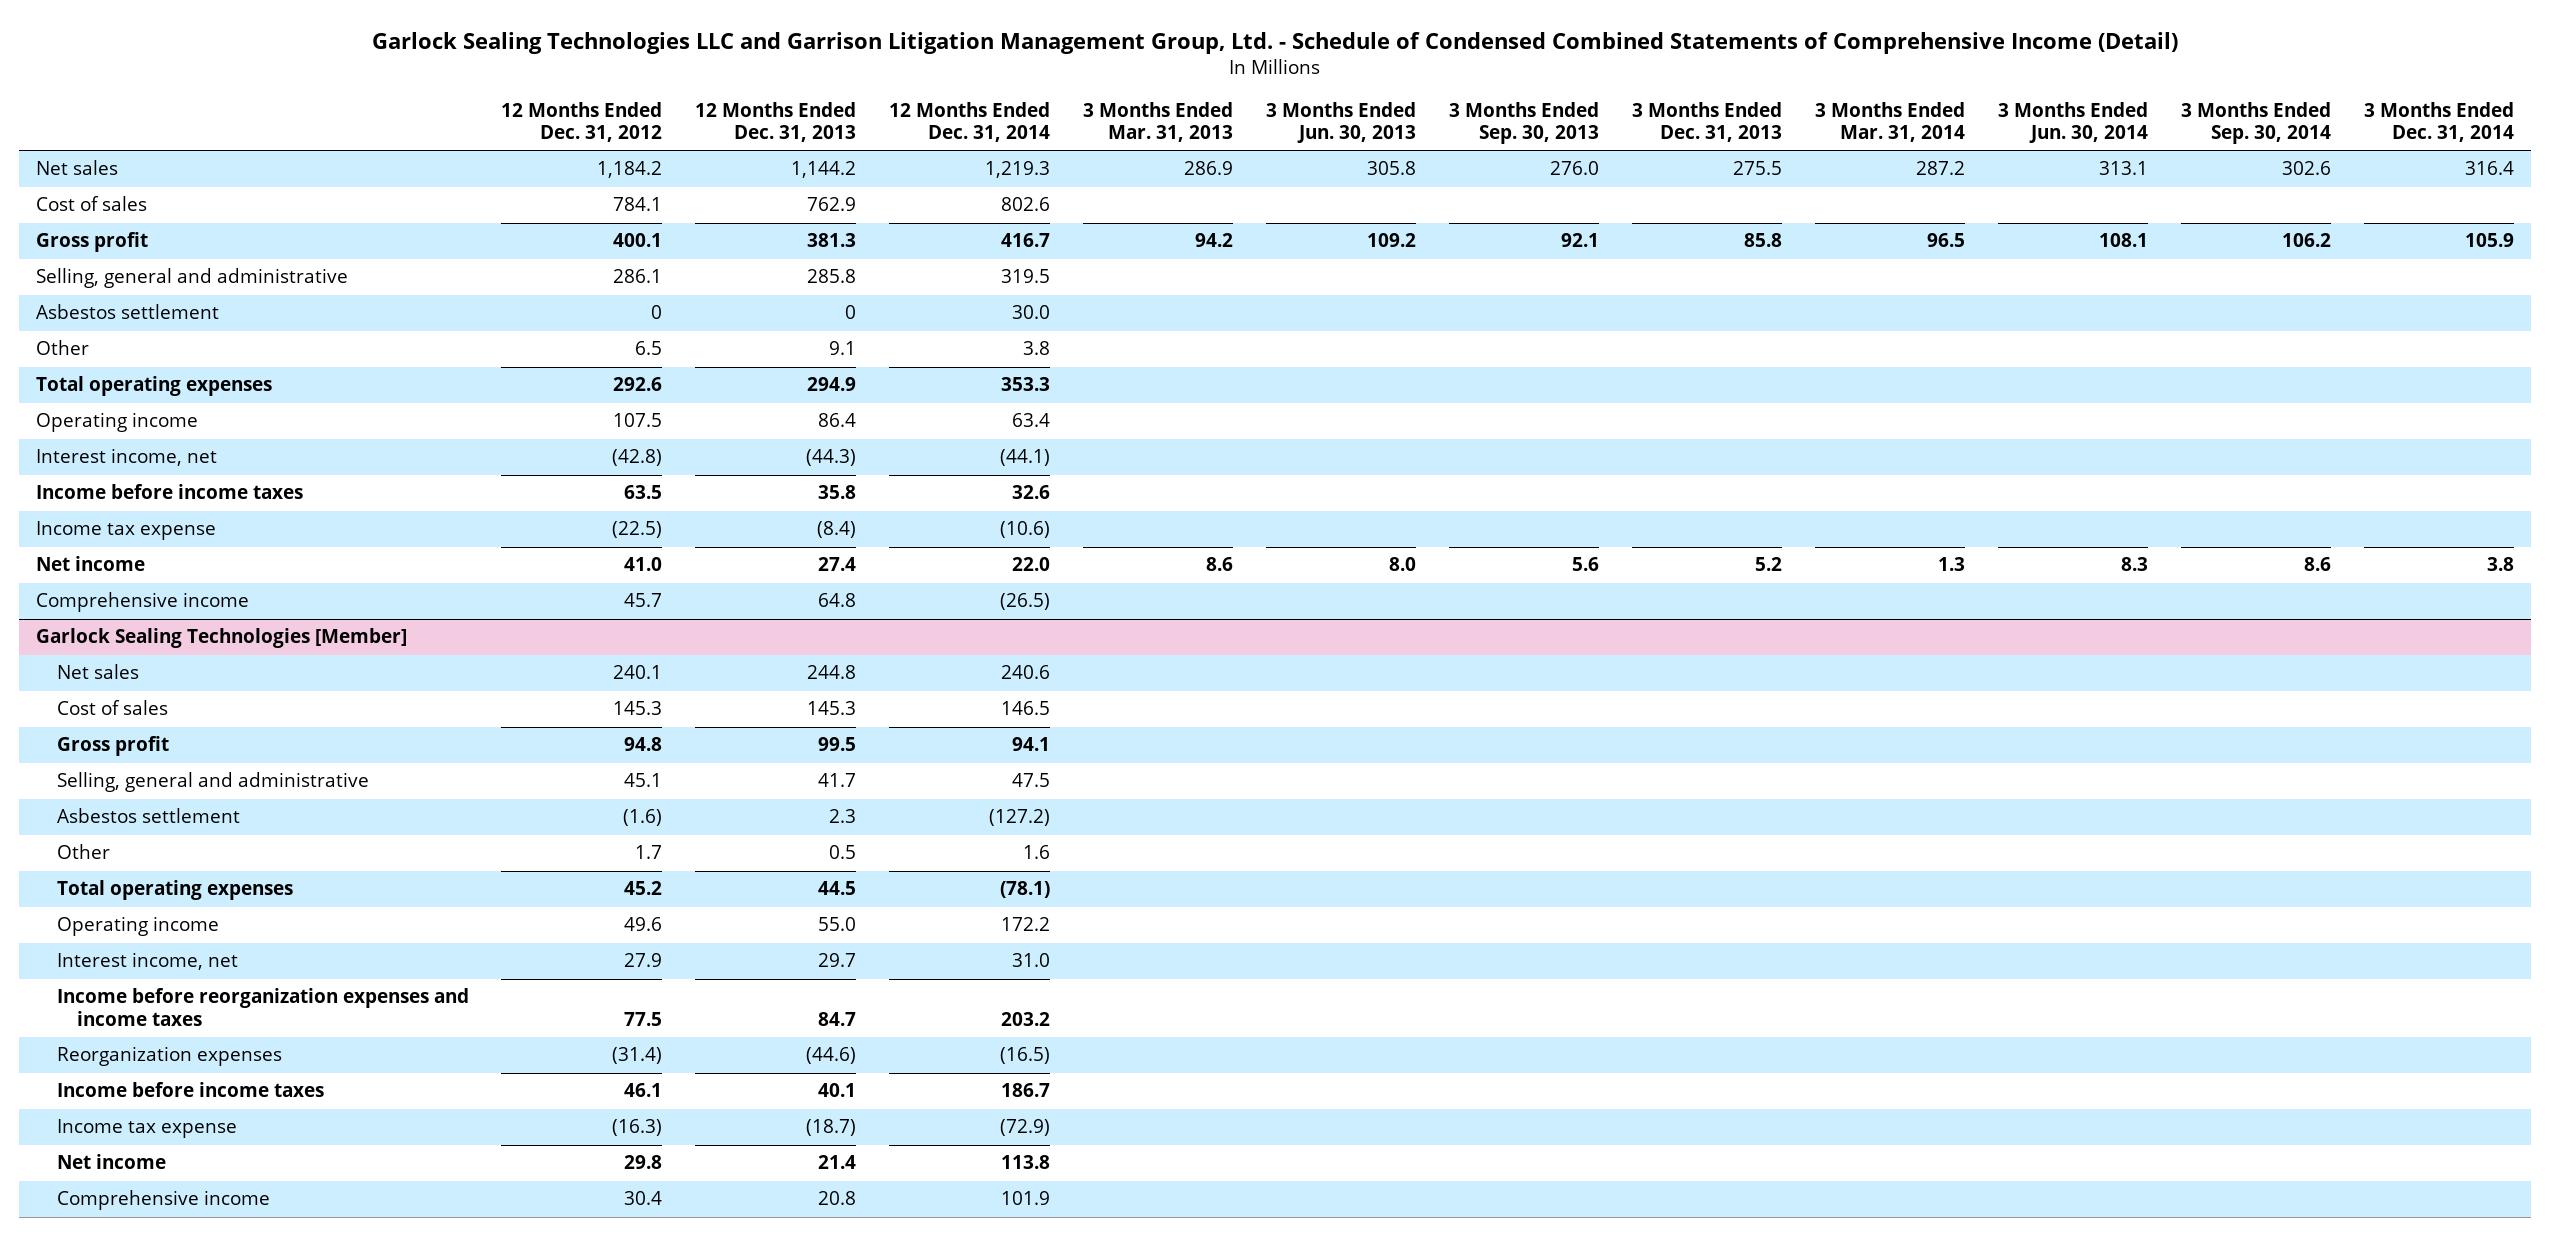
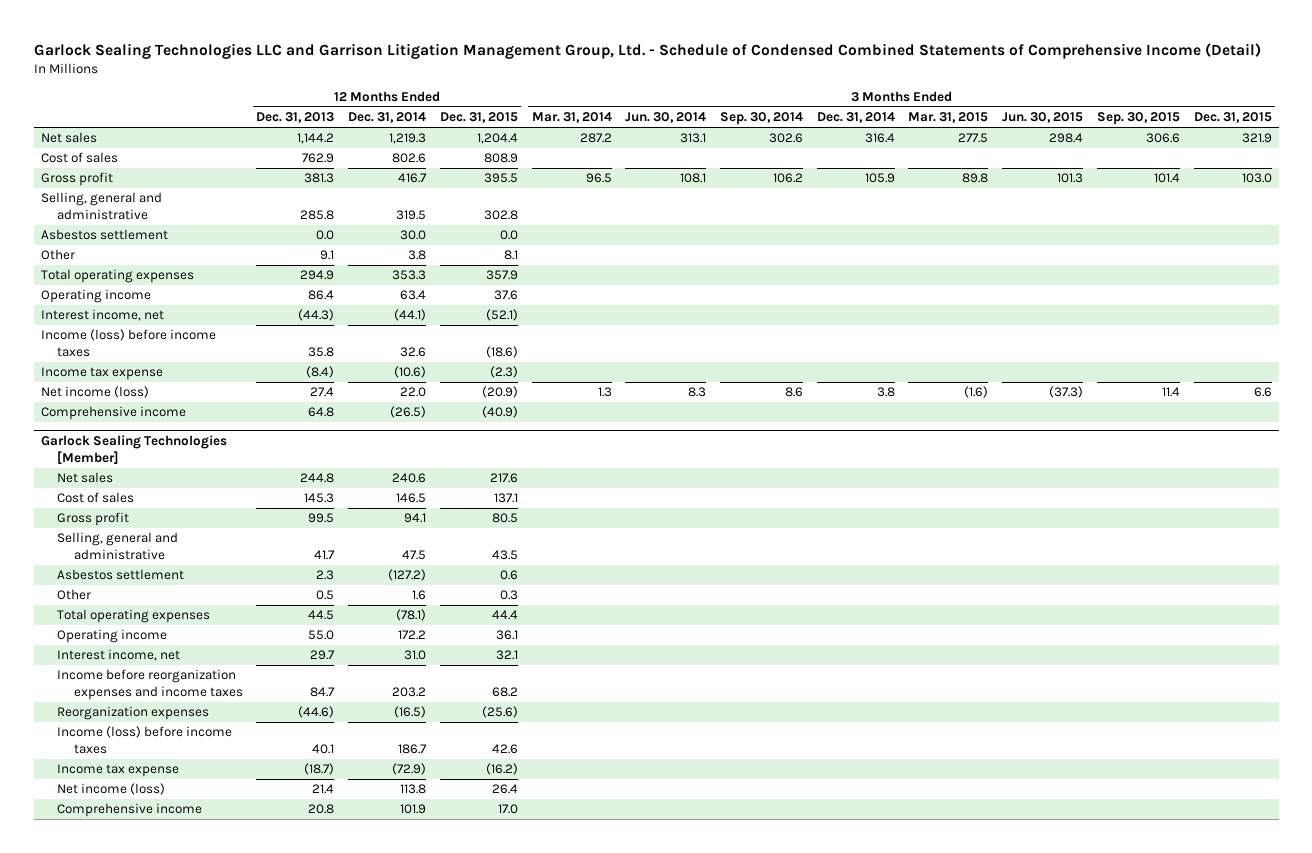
[501,102,663,143] 12 Months Ended Dec. 31, 2012 -> none
[1083,102,1234,143] 3 Months Ended Mar. 31, 2013 -> none
[1266,102,1417,144] 3 Months Ended Jun. 30, 2013 -> none
[1449,102,1600,145] 3 Months Ended Sep. 30, 2013 -> none
[1632,102,1783,143] 3 Months Ended Dec. 31, 2013 -> none
none -> [439,112,518,124] Dec. 31, 2015
none -> [908,112,989,124] Mar. 31, 2015
none -> [1002,112,1084,124] Jun. 30, 2015
none -> [1096,112,1180,126] Sep. 30, 2015
none -> [1193,112,1272,124] Dec. 31, 2015
[845,305,857,320] 0 -> [316,230,335,241] 0.0
[35,484,303,500] Income before income taxes -> [40,329,216,358] Income (loss) before income taxes
[35,556,145,572] Net income -> [40,386,149,399] Net income (loss)
[56,1082,324,1098] Income before income taxes -> [57,726,233,755] Income (loss) before income taxes
[56,1154,166,1170] Net income -> [57,783,166,796] Net income (loss)

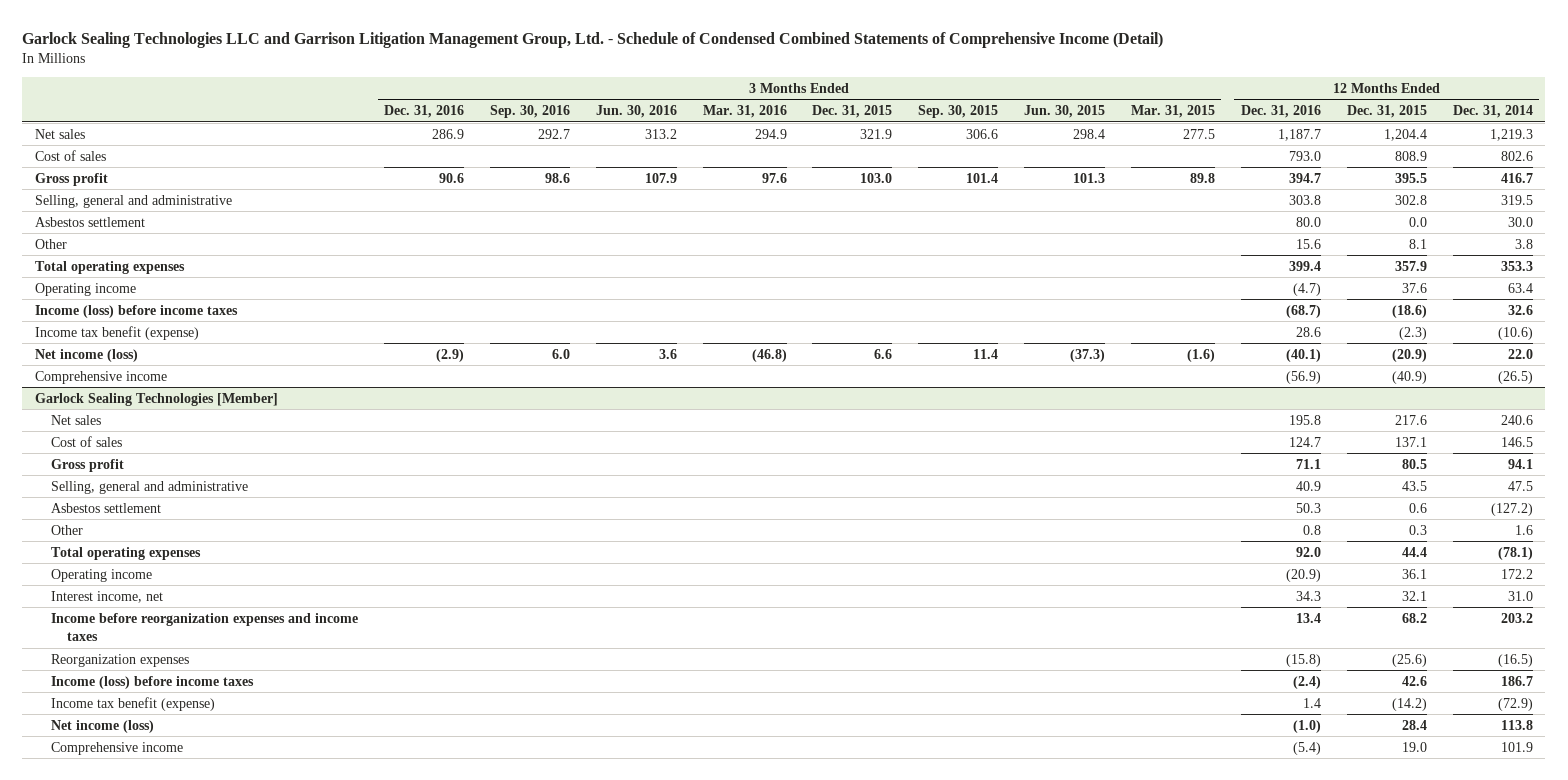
[256,112,335,124] Dec. 31, 2013 -> none
[531,112,612,124] Mar. 31, 2014 -> none
[625,112,707,124] Jun. 30, 2014 -> none
[720,112,804,126] Sep. 30, 2014 -> none
[816,112,895,124] Dec. 31, 2014 -> none
none -> [383,105,464,119] Dec. 31, 2016
none -> [489,105,570,119] Sep. 30, 2016
none -> [595,105,677,119] Jun. 30, 2016
none -> [702,105,787,119] Mar. 31, 2016
none -> [1240,105,1321,119] Dec. 31, 2016
[40,309,164,322] Interest income, net -> none
[40,367,163,381] Income tax expense -> [35,325,200,340] Income tax benefit (expense)
[57,764,180,778] Income tax expense -> [51,696,216,711] Income tax benefit (expense)
[485,763,518,776] (16.2) -> [1391,697,1427,711] (14.2)
[491,784,518,795] 26.4 -> [1401,719,1427,730] 28.4
[497,804,518,815] 17.0 -> [1401,741,1427,752] 19.0

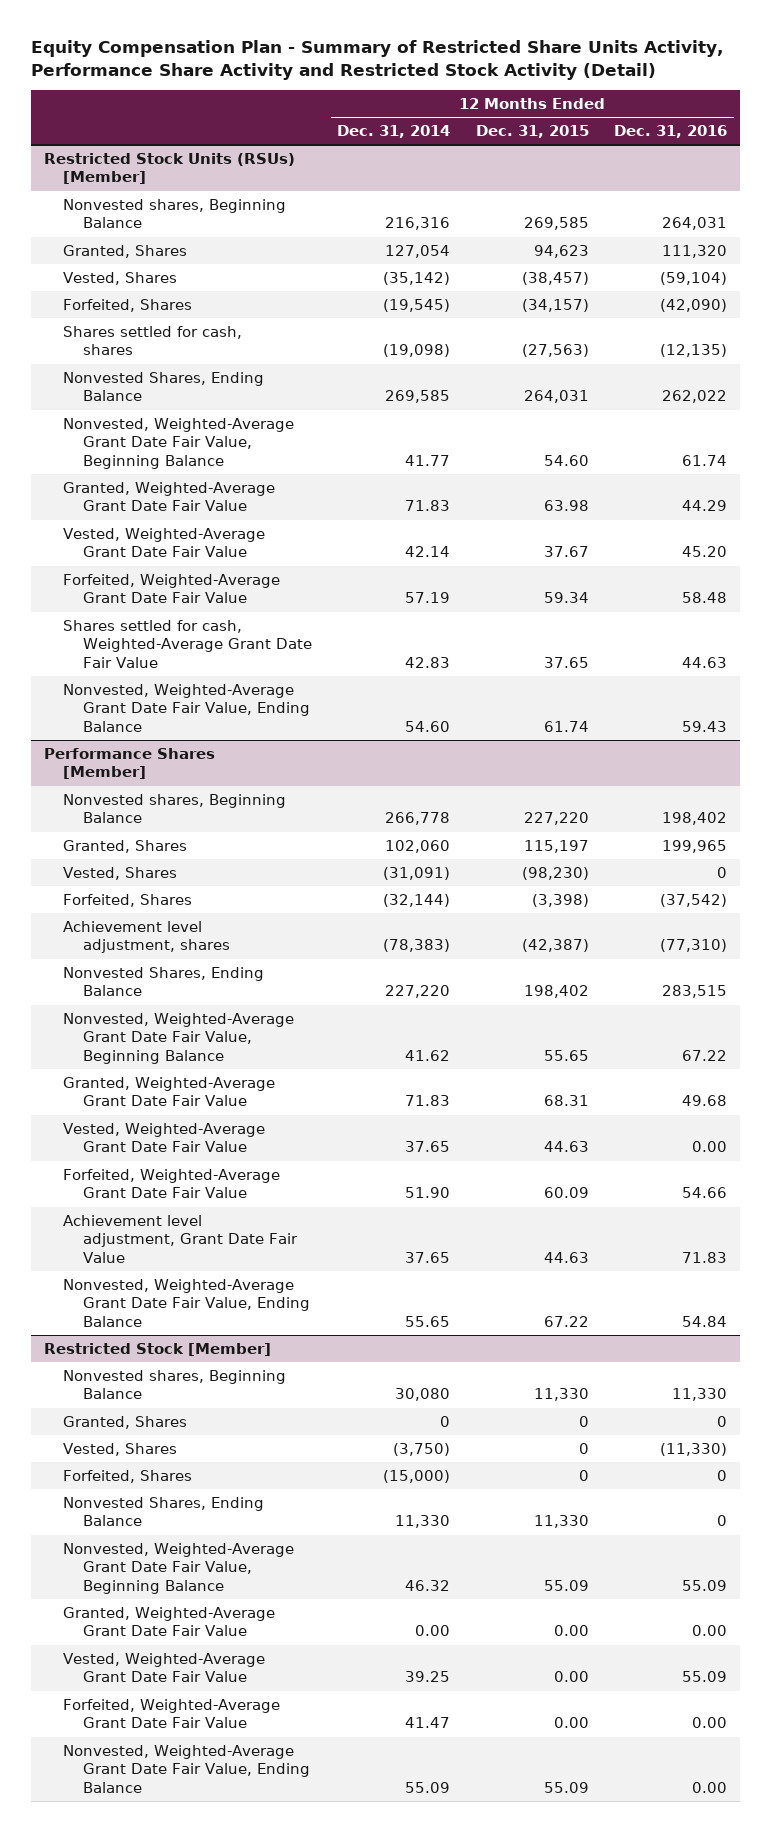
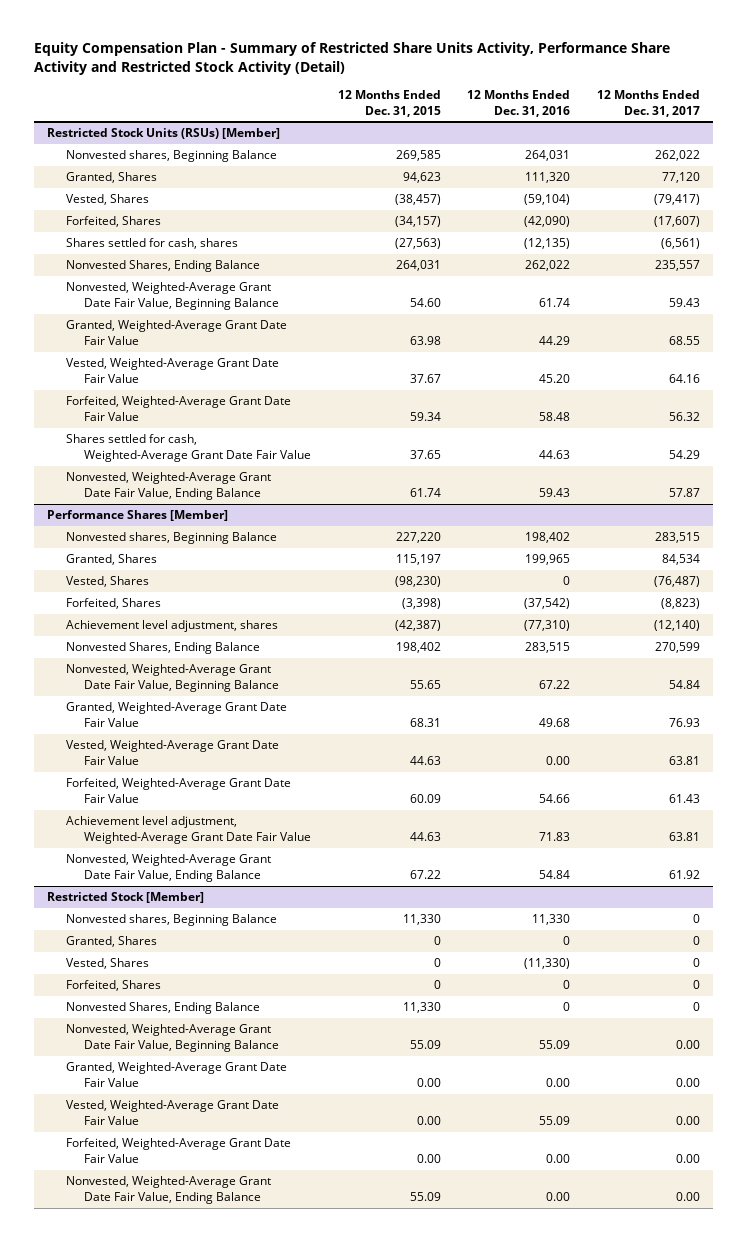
[337,124,451,138] Dec. 31, 2014 -> none
none -> [597,89,701,117] 12 Months Ended Dec. 31, 2017
[63,1214,299,1264] Achievement level adjustment, Grant Date Fair Value -> [65,816,311,845] Achievement level adjustment, Weighted-Average Grant Date Fair Value

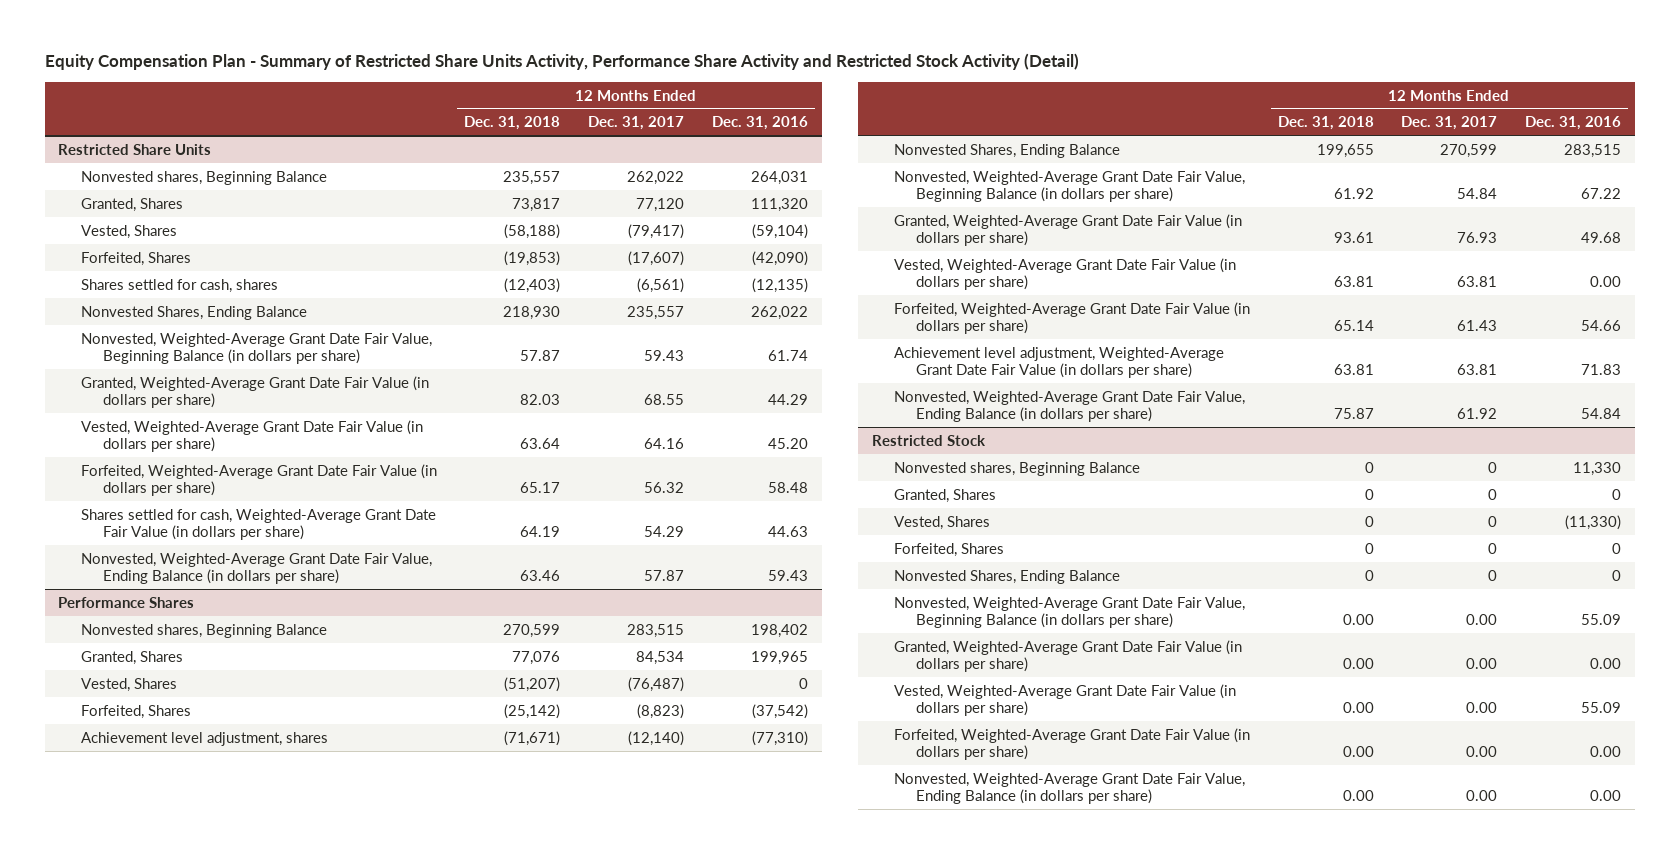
[337,89,441,117] 12 Months Ended Dec. 31, 2015 -> none
none -> [464,116,561,131] Dec. 31, 2018
[47,128,281,140] Restricted Stock Units (RSUs) [Member] -> [58,143,212,155] Restricted Share Units
[65,282,279,311] Nonvested, Weighted-Average Grant Date Fair Value, Beginning Balance -> [80,332,432,364] Nonvested, Weighted-Average Grant Date Fair Value, Beginning Balance (in dollars per share)
[65,320,287,346] Granted, Weighted-Average Grant Date Fair Value -> [80,375,429,408] Granted, Weighted-Average Grant Date Fair Value (in dollars per share)
[65,358,279,384] Vested, Weighted-Average Grant Date Fair Value -> [80,419,423,452] Vested, Weighted-Average Grant Date Fair Value (in dollars per share)
[65,396,291,422] Forfeited, Weighted-Average Grant Date Fair Value -> [80,463,437,496] Forfeited, Weighted-Average Grant Date Fair Value (in dollars per share)
[65,434,311,463] Shares settled for cash, Weighted-Average Grant Date Fair Value -> [80,508,436,540] Shares settled for cash, Weighted-Average Grant Date Fair Value (in dollars per share)
[65,472,271,501] Nonvested, Weighted-Average Grant Date Fair Value, Ending Balance -> [80,552,432,584] Nonvested, Weighted-Average Grant Date Fair Value, Ending Balance (in dollars per share)
[47,510,229,522] Performance Shares [Member] -> [58,596,195,608] Performance Shares
[65,664,279,693] Nonvested, Weighted-Average Grant Date Fair Value, Beginning Balance -> [894,170,1246,202] Nonvested, Weighted-Average Grant Date Fair Value, Beginning Balance (in dollars per share)
[65,702,287,728] Granted, Weighted-Average Grant Date Fair Value -> [894,213,1243,246] Granted, Weighted-Average Grant Date Fair Value (in dollars per share)
[65,740,279,766] Vested, Weighted-Average Grant Date Fair Value -> [894,257,1237,290] Vested, Weighted-Average Grant Date Fair Value (in dollars per share)
[65,778,291,804] Forfeited, Weighted-Average Grant Date Fair Value -> [894,301,1251,334] Forfeited, Weighted-Average Grant Date Fair Value (in dollars per share)
[65,816,311,845] Achievement level adjustment, Weighted-Average Grant Date Fair Value -> [894,346,1225,378] Achievement level adjustment, Weighted-Average Grant Date Fair Value (in dollars per share)
[65,854,271,883] Nonvested, Weighted-Average Grant Date Fair Value, Ending Balance -> [894,390,1246,422] Nonvested, Weighted-Average Grant Date Fair Value, Ending Balance (in dollars per share)
[47,892,205,904] Restricted Stock [Member] -> [871,434,986,446] Restricted Stock
[65,1024,279,1053] Nonvested, Weighted-Average Grant Date Fair Value, Beginning Balance -> [894,596,1246,628] Nonvested, Weighted-Average Grant Date Fair Value, Beginning Balance (in dollars per share)
[65,1062,287,1088] Granted, Weighted-Average Grant Date Fair Value -> [894,639,1243,672] Granted, Weighted-Average Grant Date Fair Value (in dollars per share)
[65,1100,279,1126] Vested, Weighted-Average Grant Date Fair Value -> [894,683,1237,716] Vested, Weighted-Average Grant Date Fair Value (in dollars per share)
[65,1138,291,1164] Forfeited, Weighted-Average Grant Date Fair Value -> [894,727,1251,760] Forfeited, Weighted-Average Grant Date Fair Value (in dollars per share)
[65,1176,271,1205] Nonvested, Weighted-Average Grant Date Fair Value, Ending Balance -> [894,772,1246,804] Nonvested, Weighted-Average Grant Date Fair Value, Ending Balance (in dollars per share)

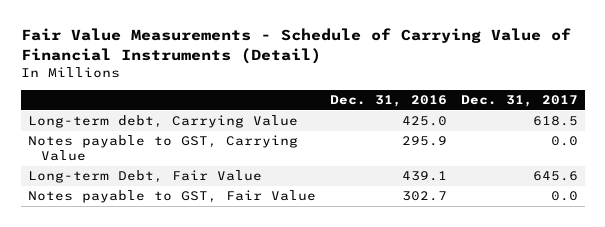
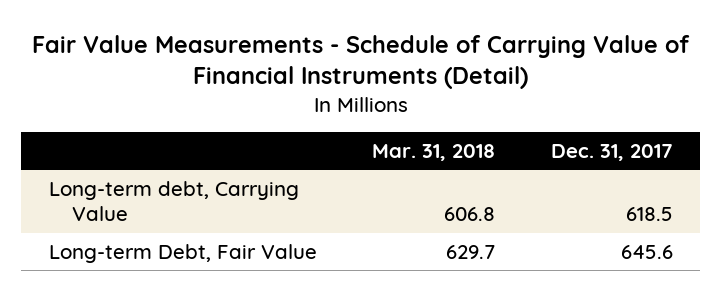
[329,95,447,108] Dec. 31, 2016 -> none
none -> [372,144,496,162] Mar. 31, 2018
[27,135,298,162] Notes payable to GST, Carrying Value -> none
[27,190,316,204] Notes payable to GST, Fair Value -> none

